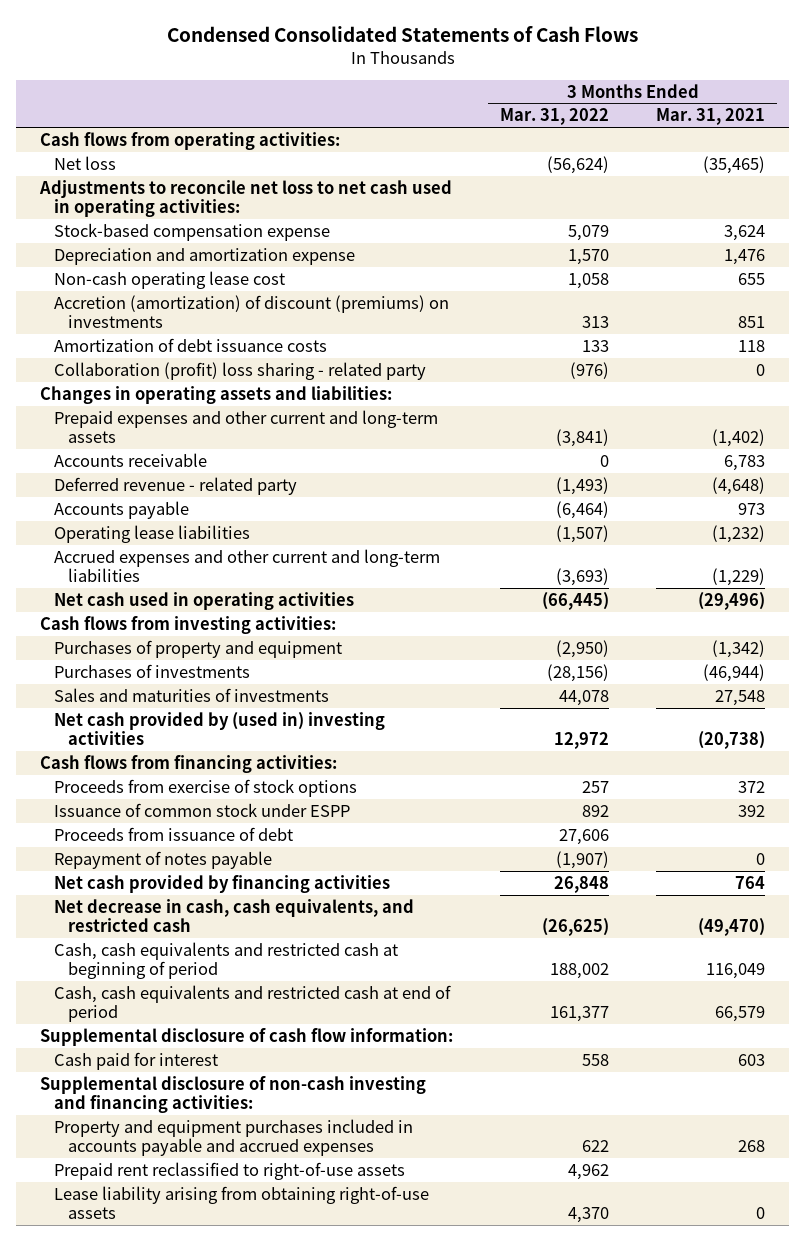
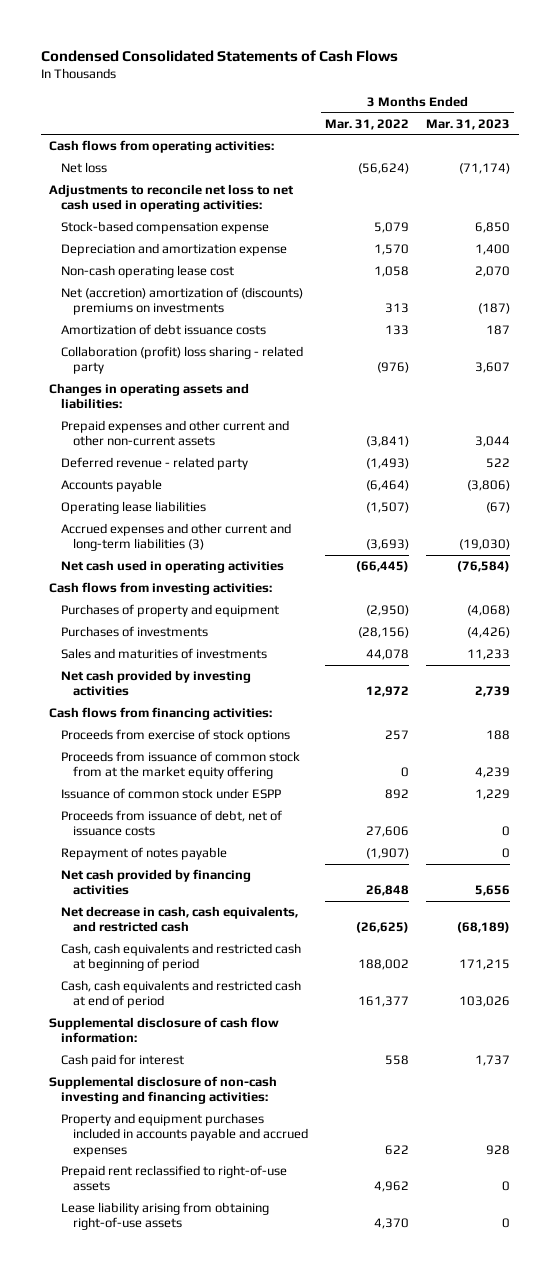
[656,108,766,126] Mar. 31, 2021 -> none
none -> [426,118,511,130] Mar. 31, 2023
[54,294,450,328] Accretion (amortization) of discount (premiums) on investments -> [61,287,304,316] Net (accretion) amortization of (discounts) premiums on investments
[54,452,208,467] Accounts receivable -> none
[54,409,439,443] Prepaid expenses and other current and long-term assets -> [61,420,290,447] Prepaid expenses and other current and other non-current assets
[54,548,441,582] Accrued expenses and other current and long-term liabilities -> [61,523,292,552] Accrued expenses and other current and long-term liabilities (3)
[54,711,386,745] Net cash provided by (used in) investing activities -> [61,670,252,697] Net cash provided by investing activities
none -> [61,751,301,780] Proceeds from issuance of common stock from at the market equity offering
[54,826,294,841] Proceeds from issuance of debt -> [61,810,283,837] Proceeds from issuance of debt, net of issuance costs

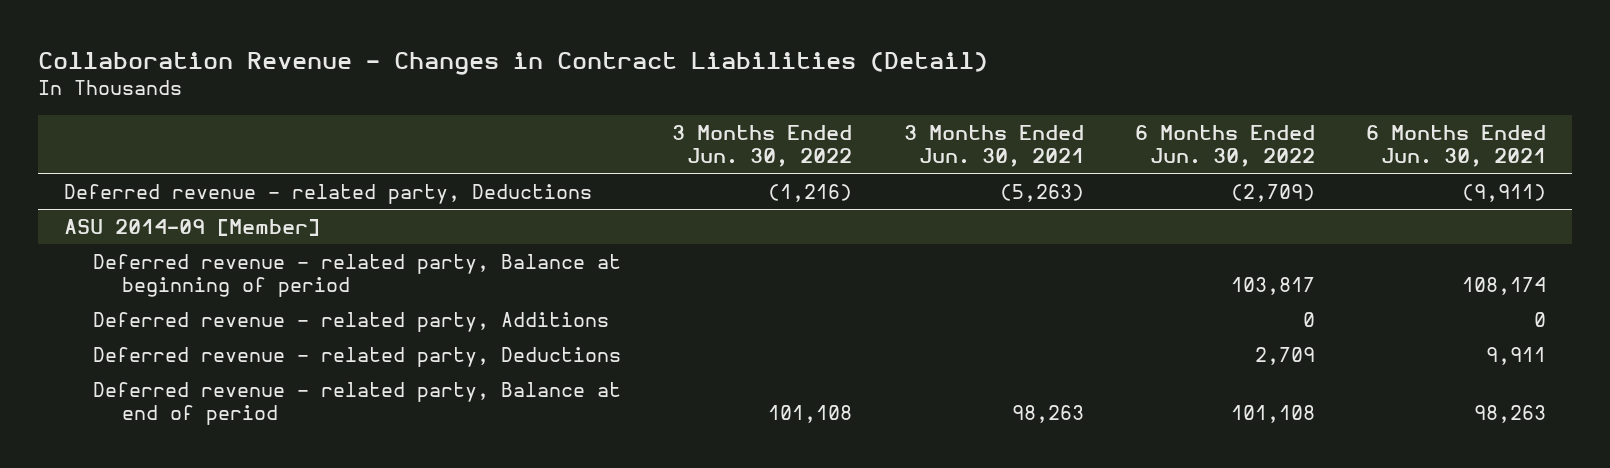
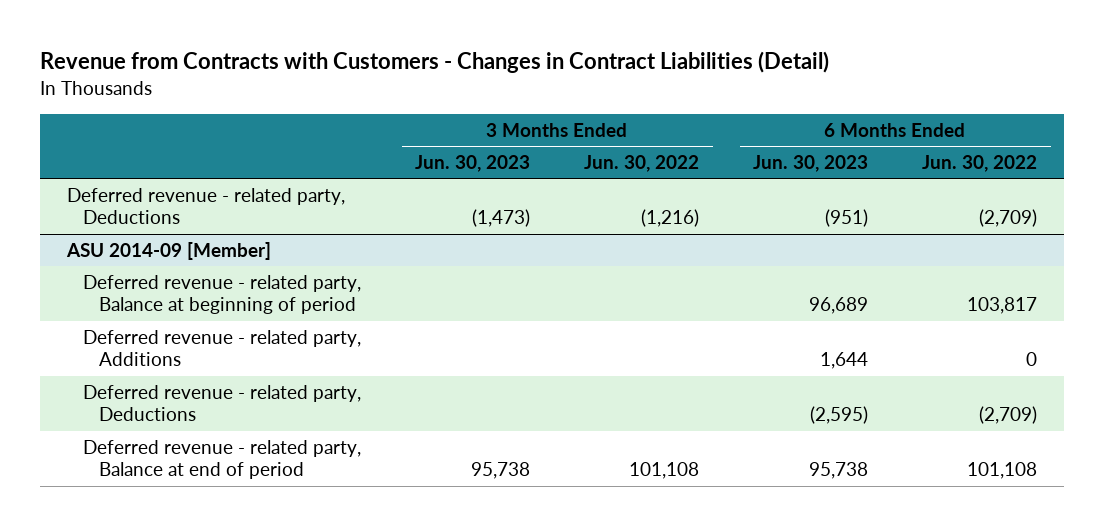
[37,51,988,75] Collaboration Revenue - Changes in Contract Liabilities (Detail) -> [39,51,829,74] Revenue from Contracts with Customers - Changes in Contract Liabilities (Detail)
[903,124,1084,168] 3 Months Ended Jun. 30, 2021 -> none
[1366,124,1547,168] 6 Months Ended Jun. 30, 2021 -> none
none -> [415,154,531,172] Jun. 30, 2023
none -> [753,154,869,172] Jun. 30, 2023
[1254,347,1315,366] 2,709 -> [979,406,1038,425] (2,709)

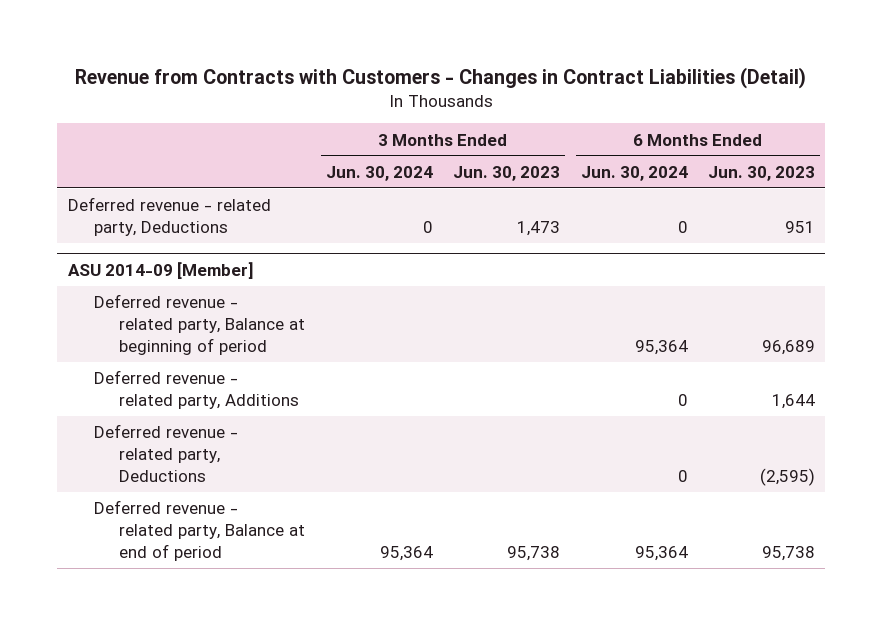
[584,154,700,172] Jun. 30, 2022 -> none
[922,154,1038,172] Jun. 30, 2022 -> none
none -> [325,165,433,181] Jun. 30, 2024
none -> [580,165,688,181] Jun. 30, 2024
[472,209,531,228] (1,473) -> [517,221,561,237] 1,473
[825,209,869,228] (951) -> [785,221,816,234] 951

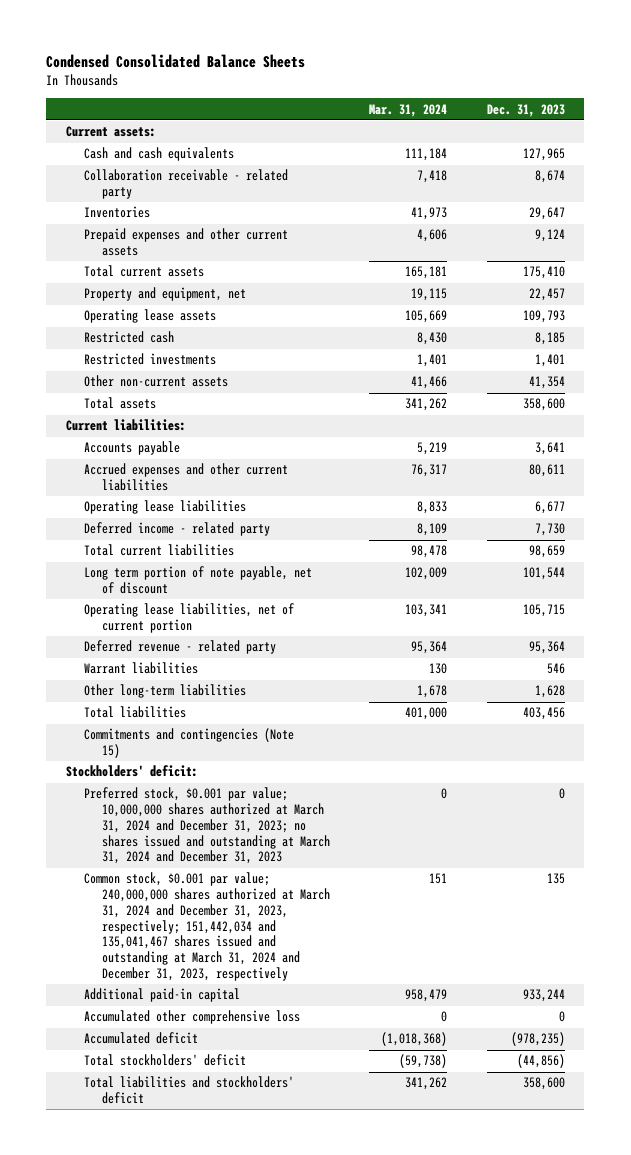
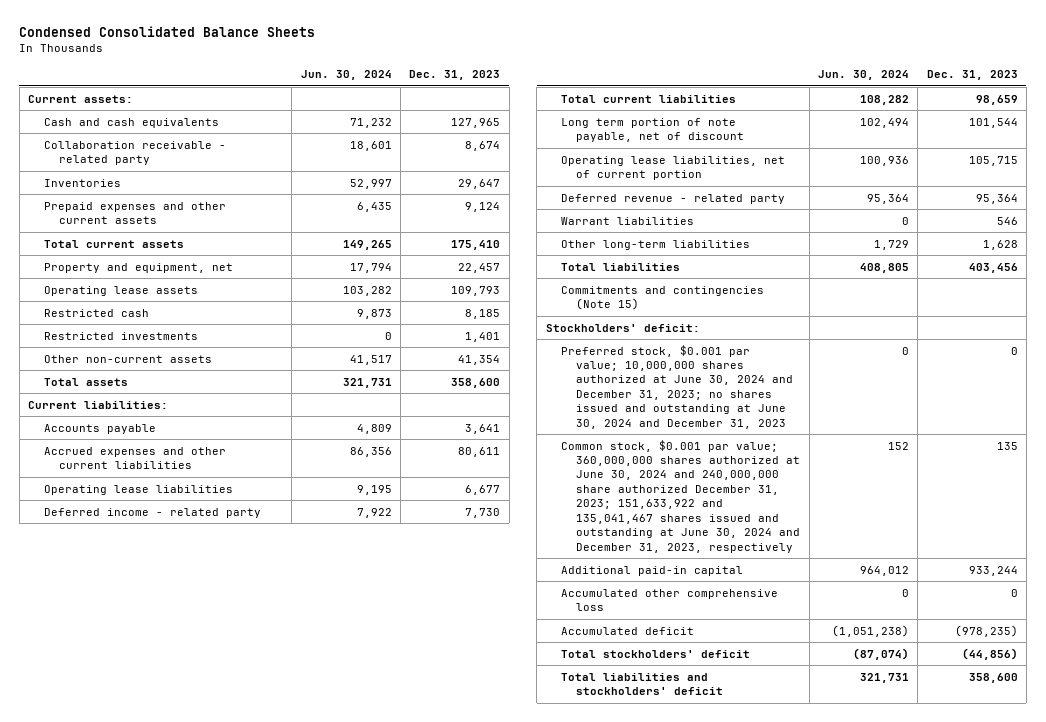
[369,103,448,117] Mar. 31, 2024 -> none
none -> [300,70,392,81] Jun. 30, 2024
[83,787,330,865] Preferred stock, $0.001 par value; 10,000,000 shares authorized at March 31, 2024 and December 31, 2023; no shares issued and outstanding at March 31, 2024 and December 31, 2023 -> [560,344,794,429] Preferred stock, $0.001 par value; 10,000,000 shares authorized at June 30, 2024 and December 31, 2023; no shares issued and outstanding at June 30, 2024 and December 31, 2023
[83,872,330,981] Common stock, $0.001 par value; 240,000,000 shares authorized at March 31, 2024 and December 31, 2023, respectively; 151,442,034 and 135,041,467 shares issued and outstanding at March 31, 2024 and December 31, 2023, respectively -> [560,439,801,553] Common stock, $0.001 par value; 360,000,000 shares authorized at June 30, 2024 and 240,000,000 share authorized December 31, 2023; 151,633,922 and 135,041,467 shares issued and outstanding at June 30, 2024 and December 31, 2023, respectively

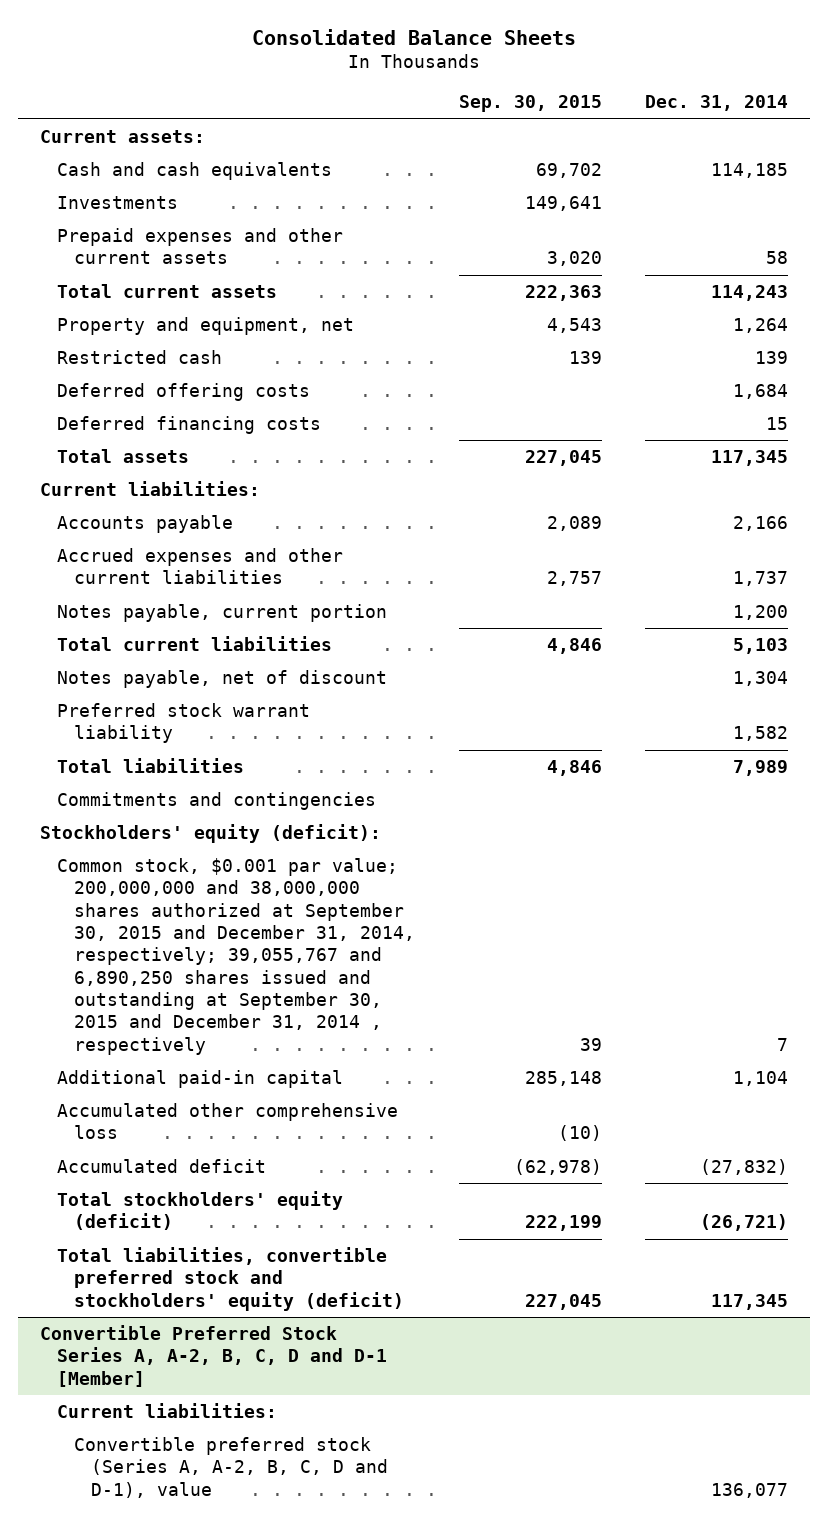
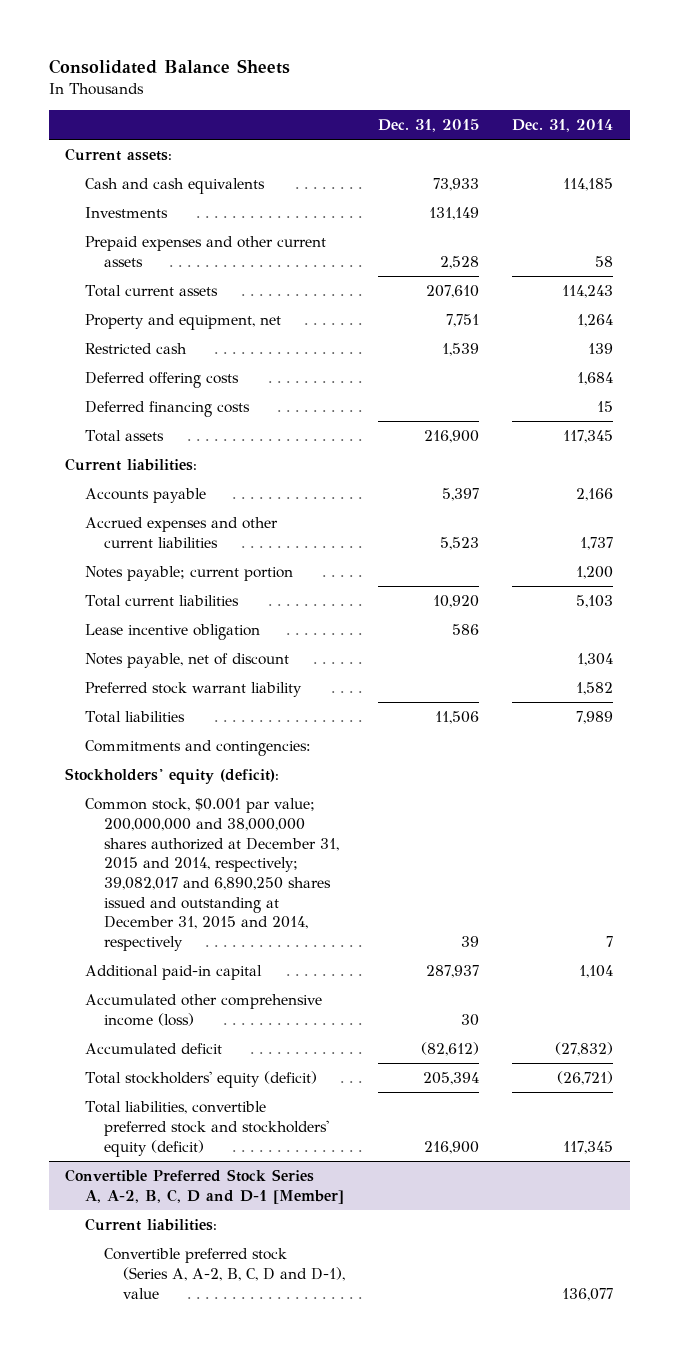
[458,95,602,113] Sep. 30, 2015 -> none
none -> [378,118,480,132] Dec. 31, 2015
[56,603,387,622] Notes payable, current portion -> [84,566,293,582] Notes payable; current portion
none -> [84,624,260,641] Lease incentive obligation
[56,791,376,810] Commitments and contingencies -> [84,740,311,757] Commitments and contingencies:
[56,857,415,1055] Common stock, $0.001 par value; 200,000,000 and 38,000,000 shares authorized at September 30, 2015 and December 31, 2014, respectively; 39,055,767 and 6,890,250 shares issued and outstanding at September 30, 2015 and December 31, 2014 , respectively -> [84,798,339,952] Common stock, $0.001 par value; 200,000,000 and 38,000,000 shares authorized at December 31, 2015 and 2014, respectively; 39,082,017 and 6,890,250 shares issued and outstanding at December 31, 2015 and 2014, respectively
[56,1102,398,1140] Accumulated other comprehensive loss -> [84,994,322,1026] Accumulated other comprehensive income (loss)

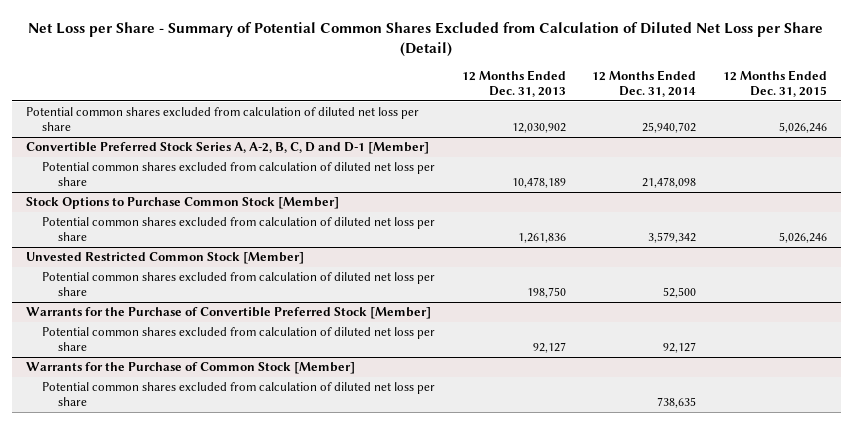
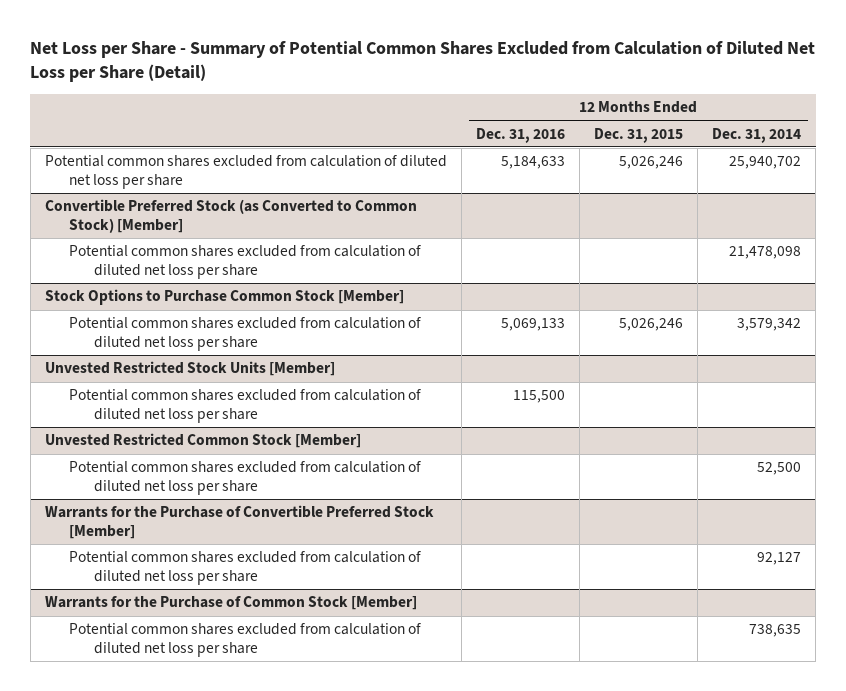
[461,69,566,98] 12 Months Ended Dec. 31, 2013 -> none
none -> [475,127,565,143] Dec. 31, 2016
[25,142,429,155] Convertible Preferred Stock Series A, A-2, B, C, D and D-1 [Member] -> [44,199,417,233] Convertible Preferred Stock (as Converted to Common Stock) [Member]
none -> [44,361,335,377] Unvested Restricted Stock Units [Member]
none -> [69,389,422,423] Potential common shares excluded from calculation of diluted net loss per share

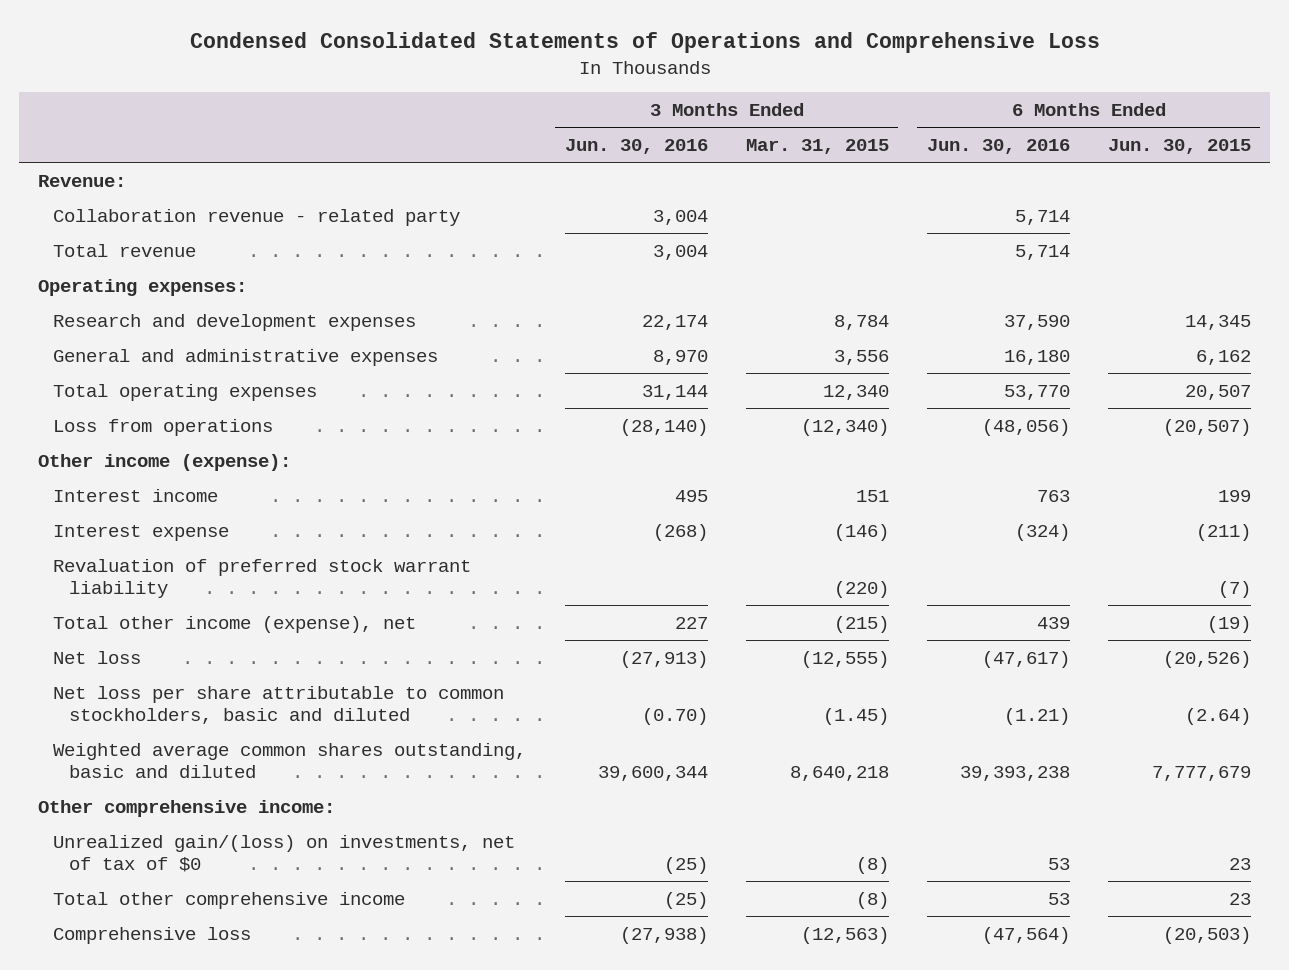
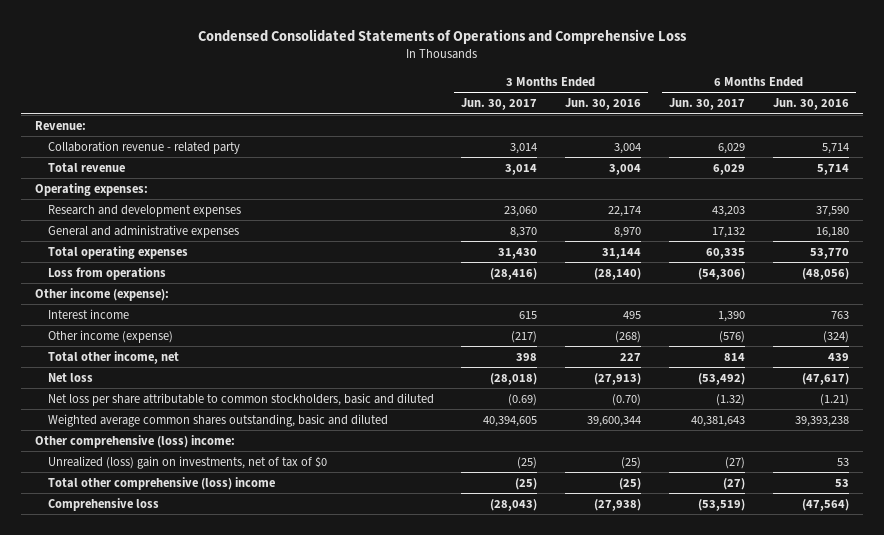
[745,139,889,155] Mar. 31, 2015 -> none
[1107,139,1251,155] Jun. 30, 2015 -> none
none -> [461,98,538,111] Jun. 30, 2017
none -> [669,98,746,111] Jun. 30, 2017
[53,558,472,598] Revaluation of preferred stock warrant liability -> none
[53,524,230,541] Interest expense -> [47,329,173,343] Other income (expense)
[53,615,417,633] Total other income (expense), net -> [47,350,179,364] Total other income, net
[38,799,336,817] Other comprehensive income: -> [35,434,236,448] Other comprehensive (loss) income:
[53,834,516,872] Unrealized gain/(loss) on investments, net of tax of $0 -> [47,455,327,469] Unrealized (loss) gain on investments, net of tax of $0
[53,891,406,909] Total other comprehensive income -> [47,476,275,490] Total other comprehensive (loss) income

